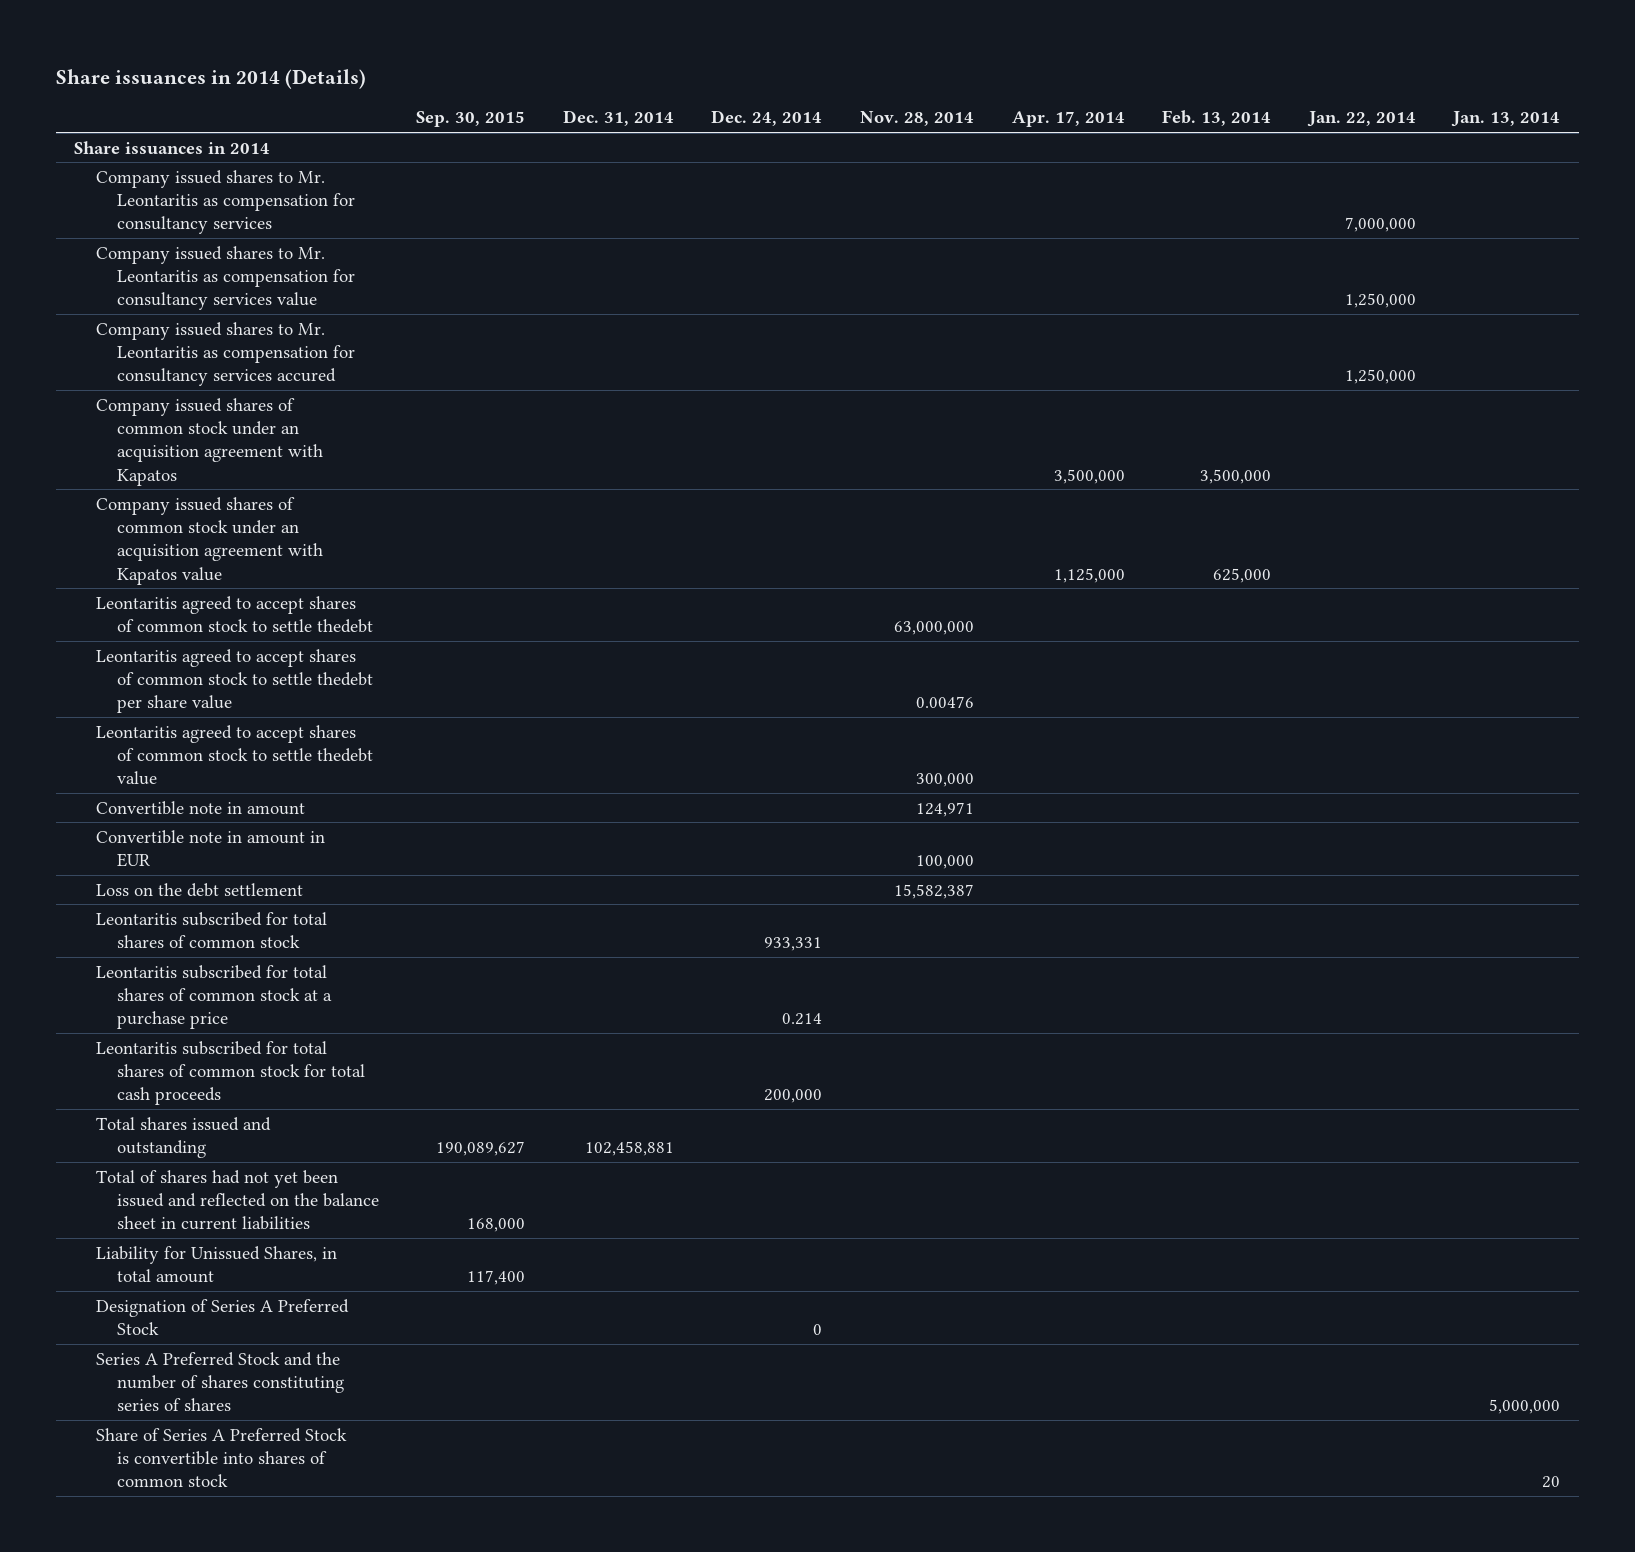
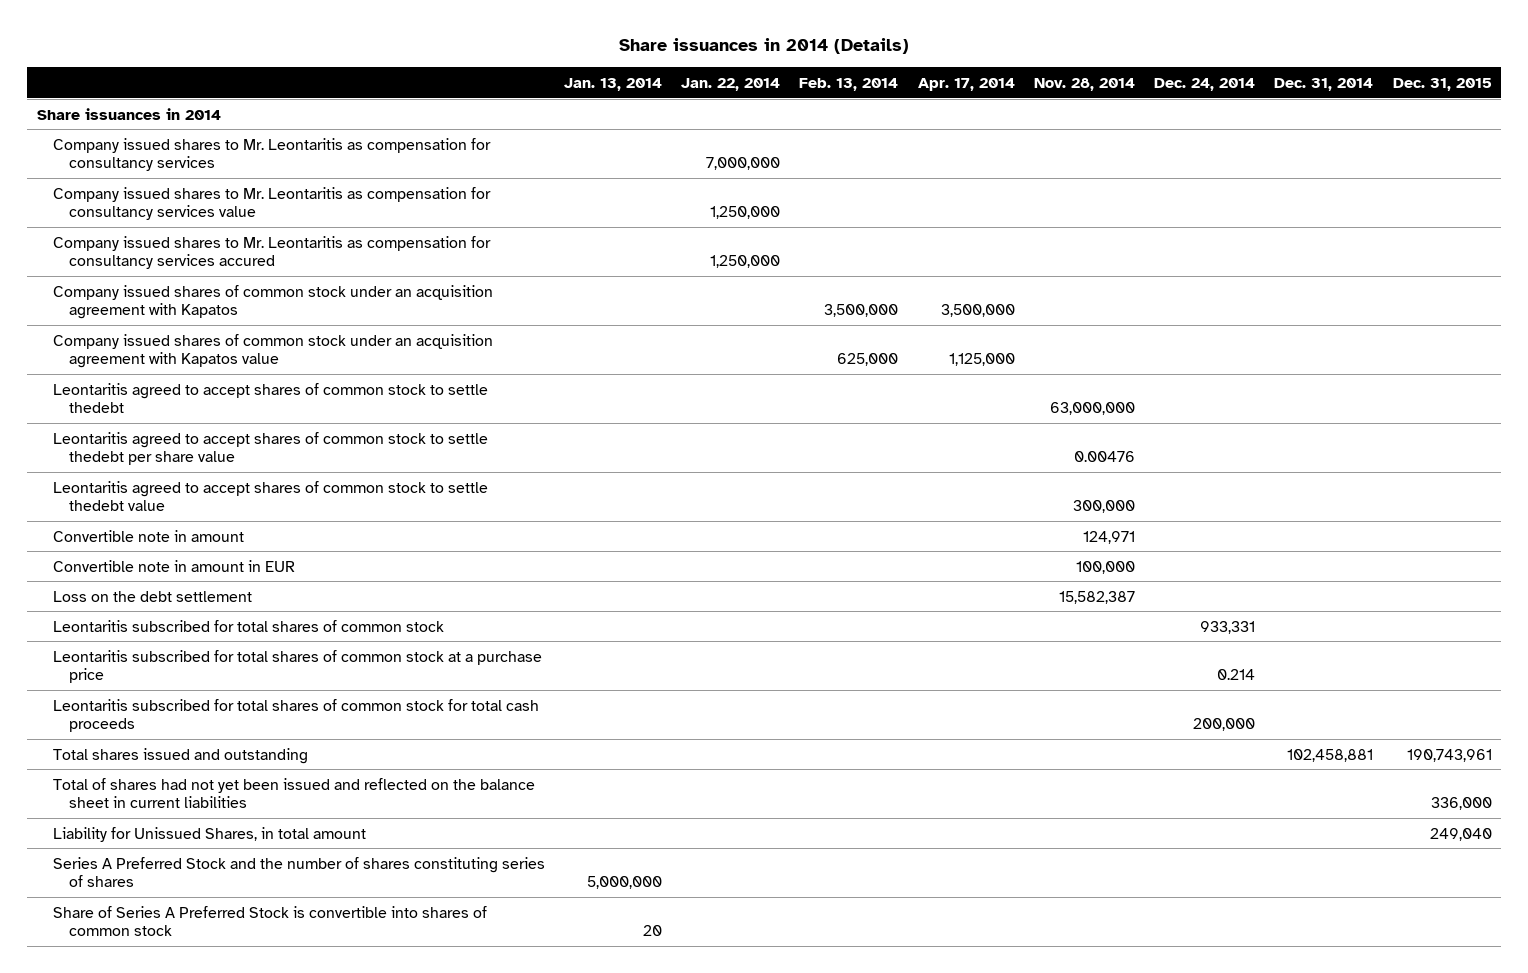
[416,111,526,128] Sep. 30, 2015 -> none
none -> [1392,77,1492,91] Dec. 31, 2015
[95,1298,349,1336] Designation of Series A Preferred Stock -> none

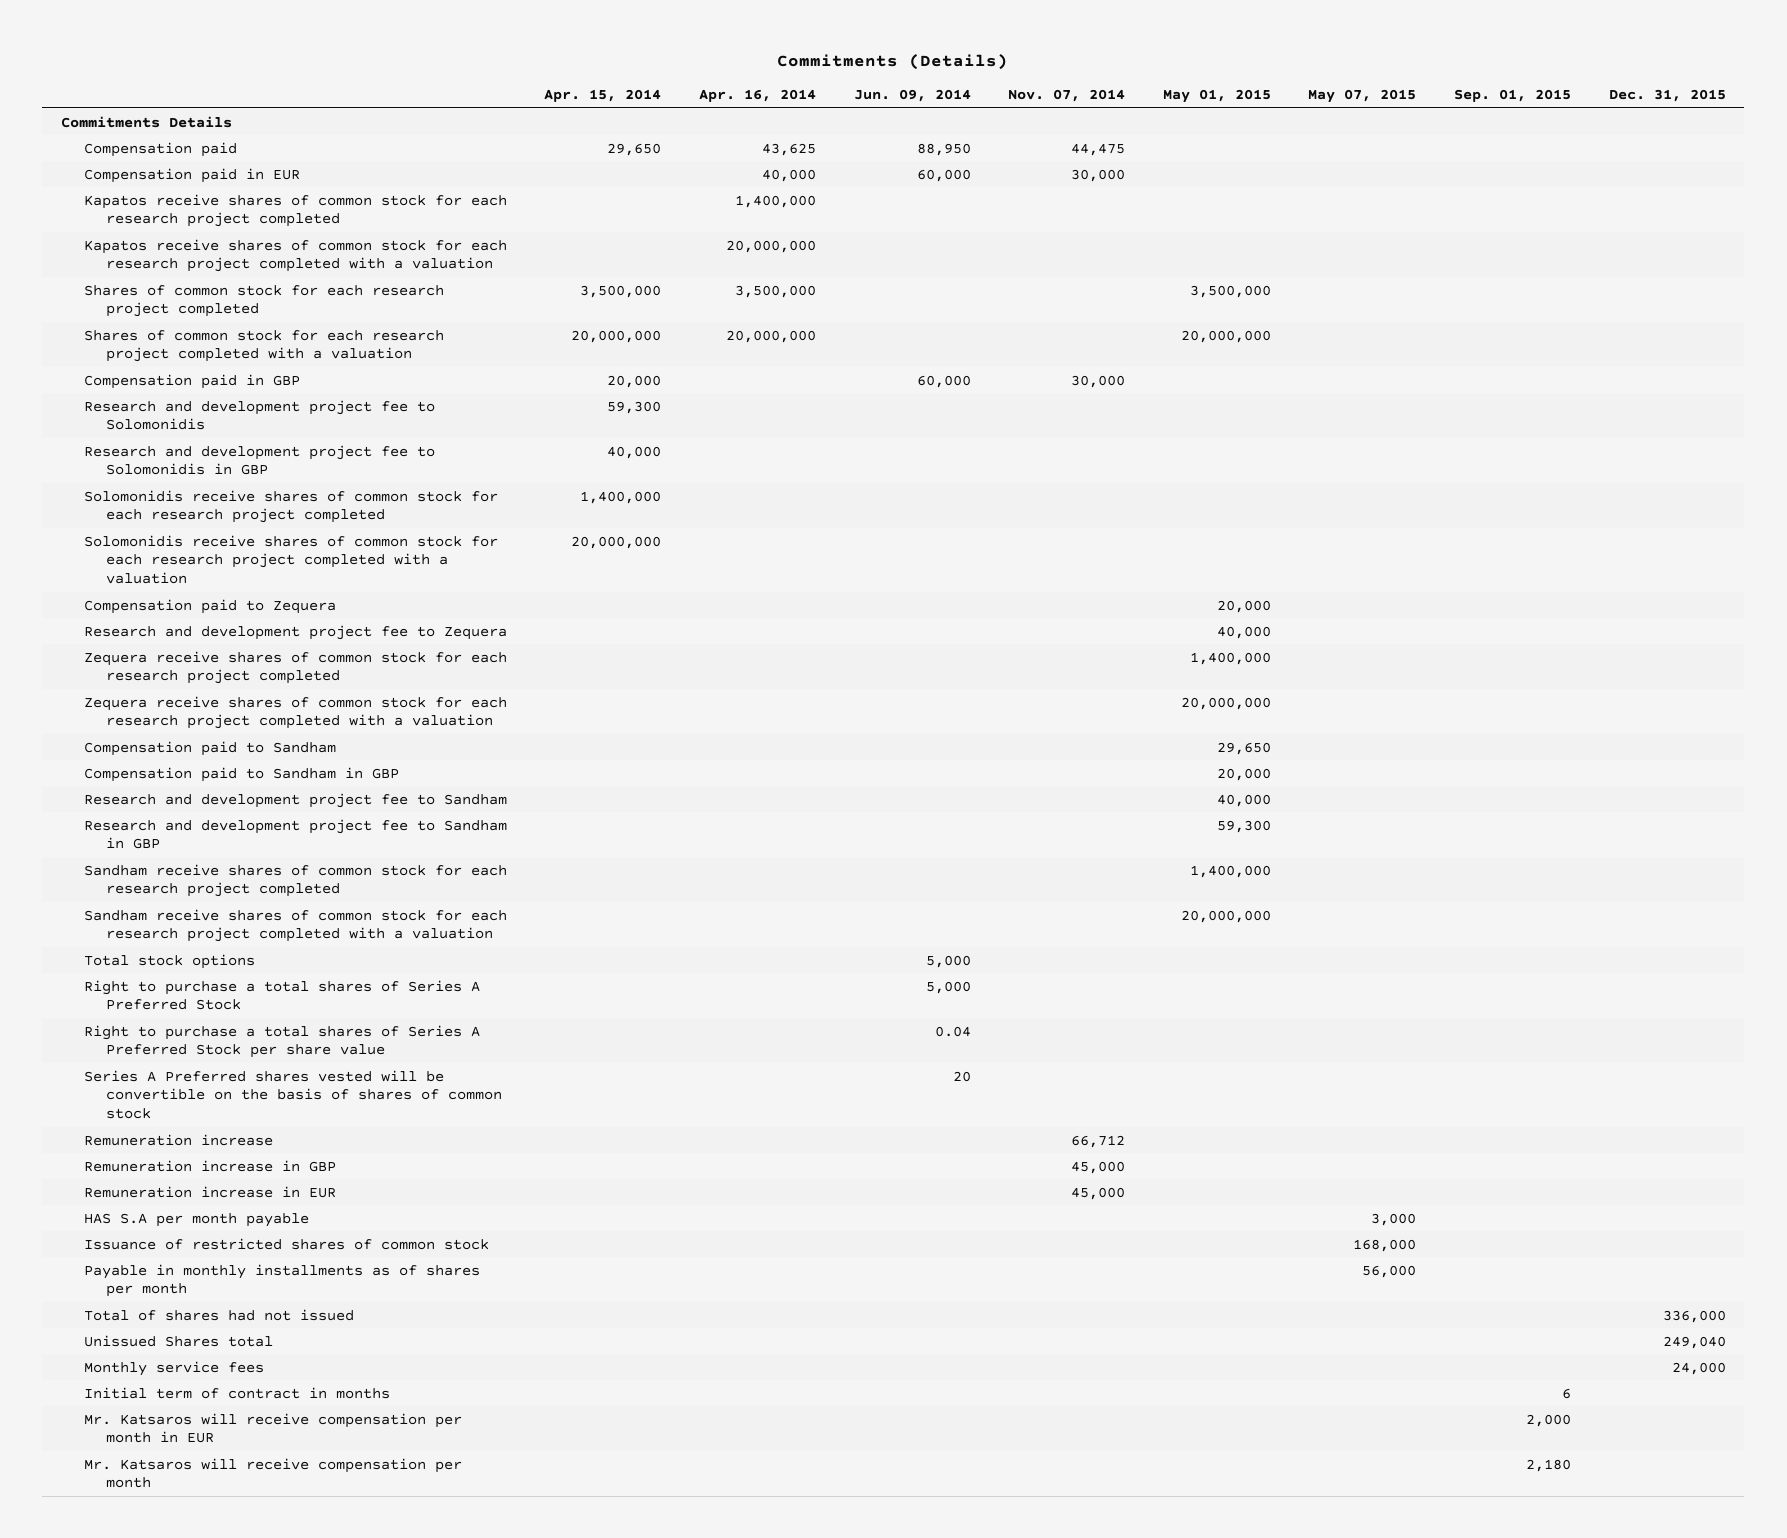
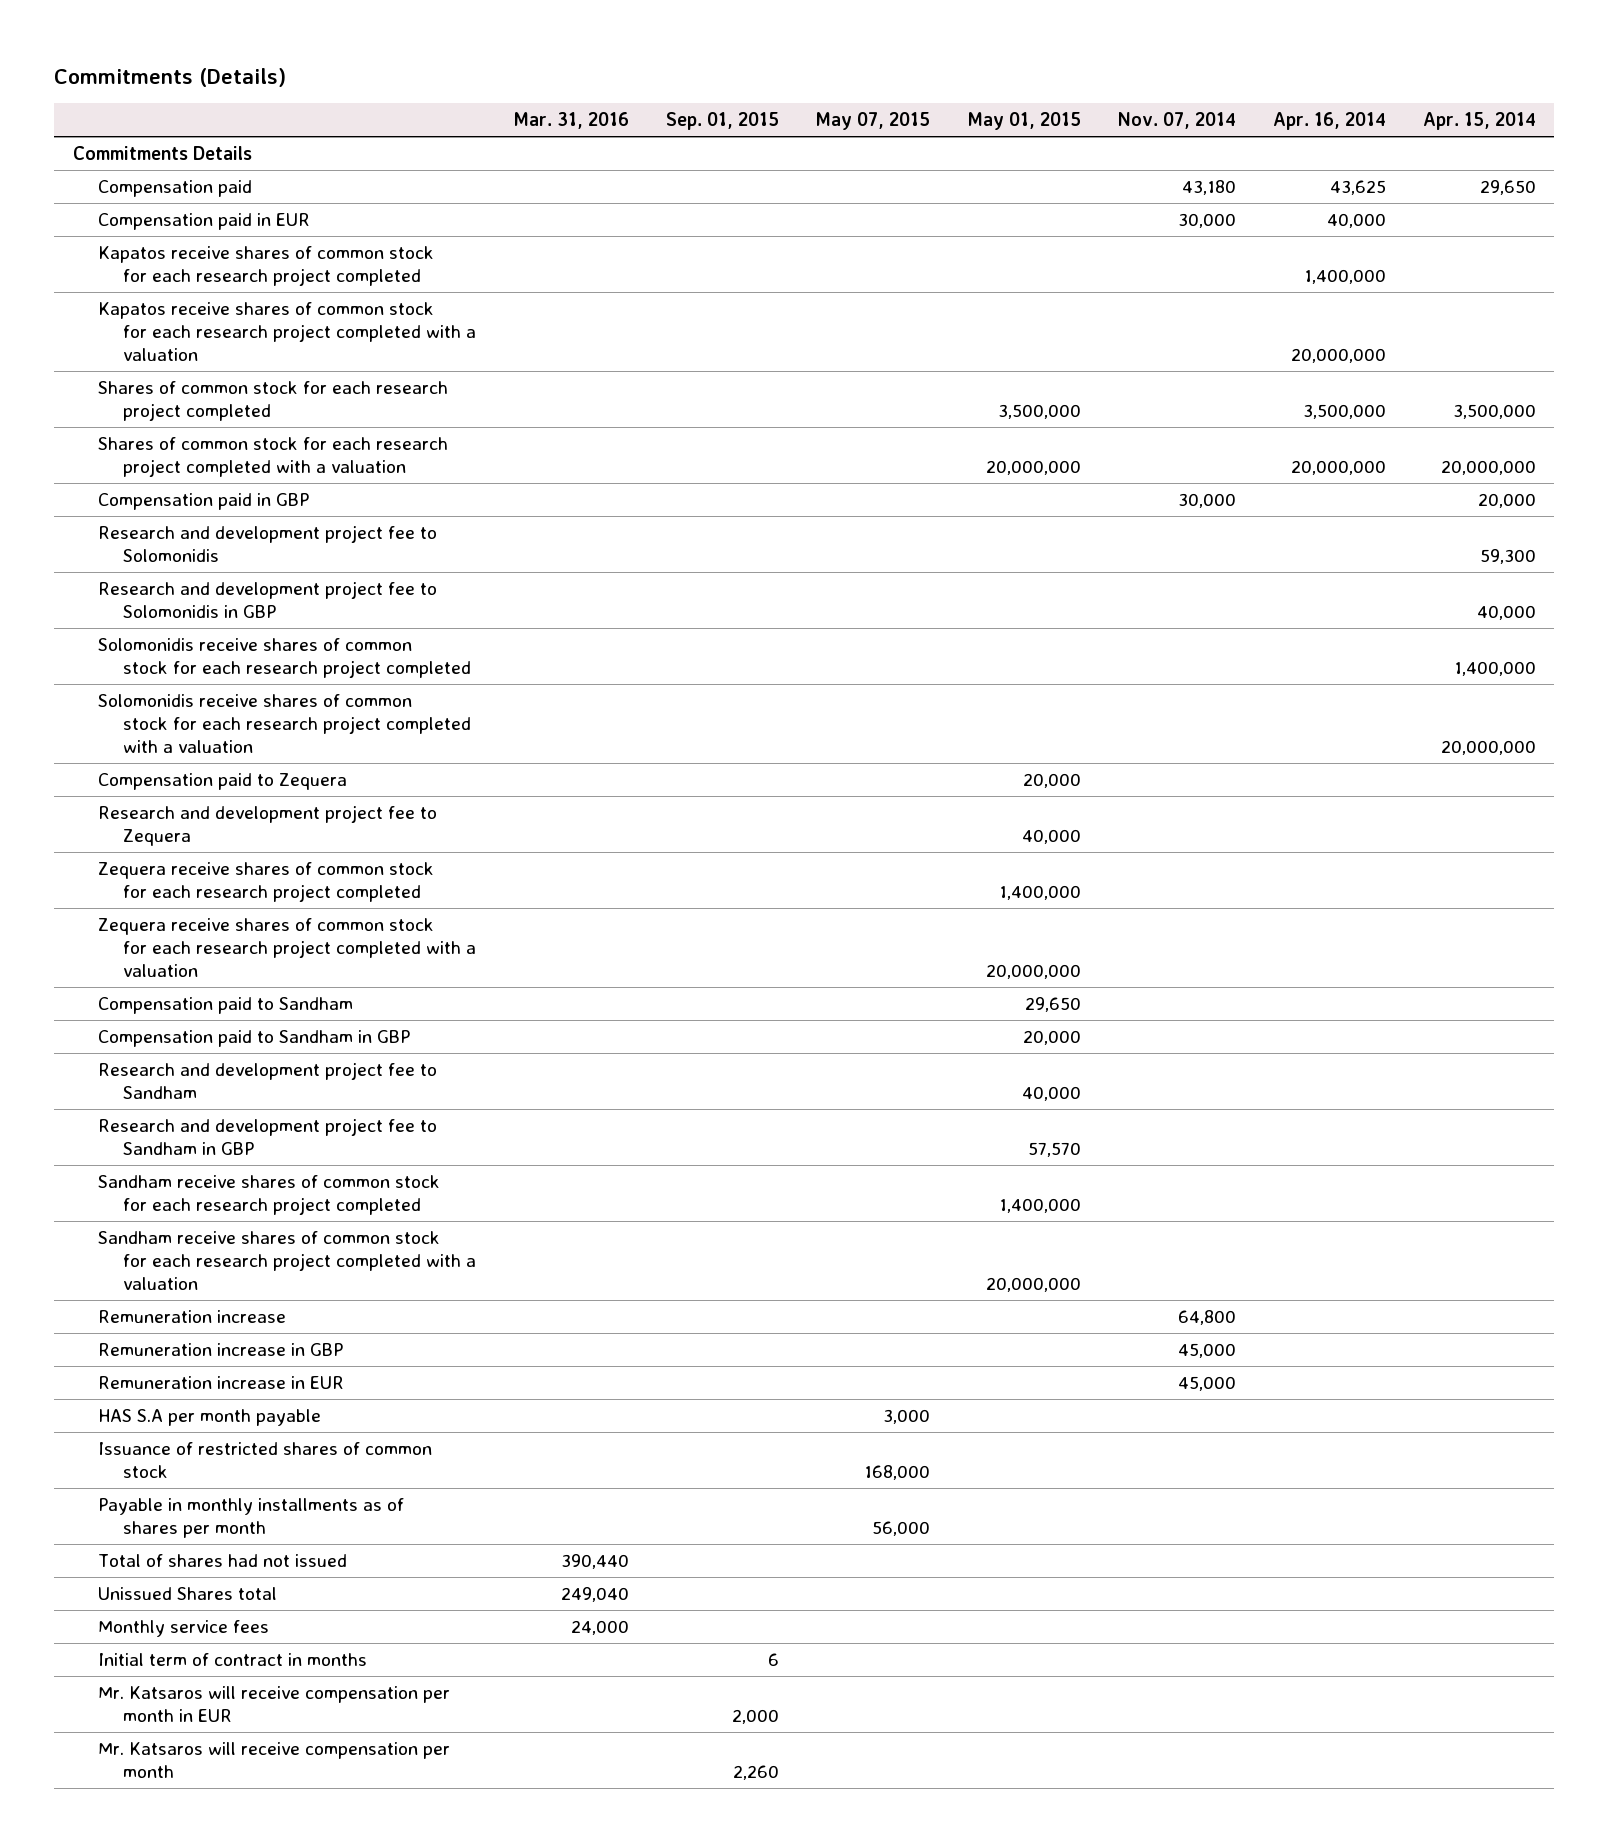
[853,89,971,103] Jun. 09, 2014 -> none
[1608,89,1726,103] Dec. 31, 2015 -> none
none -> [512,112,629,130] Mar. 31, 2016
[1071,142,1126,156] 44,475 -> [1182,180,1237,196] 43,180
[1216,819,1271,833] 59,300 -> [1027,1142,1081,1158] 57,570
[83,953,255,969] Total stock options -> none
[83,979,480,1011] Right to purchase a total shares of Series A Preferred Stock -> none
[83,1024,480,1059] Right to purchase a total shares of Series A Preferred Stock per share value -> none
[83,1069,503,1119] Series A Preferred shares vested will be convertible on the basis of shares of common stock -> none
[1071,1134,1126,1148] 66,712 -> [1178,1310,1237,1326] 64,800
[1525,1458,1571,1472] 2,180 -> [732,1765,779,1781] 2,260

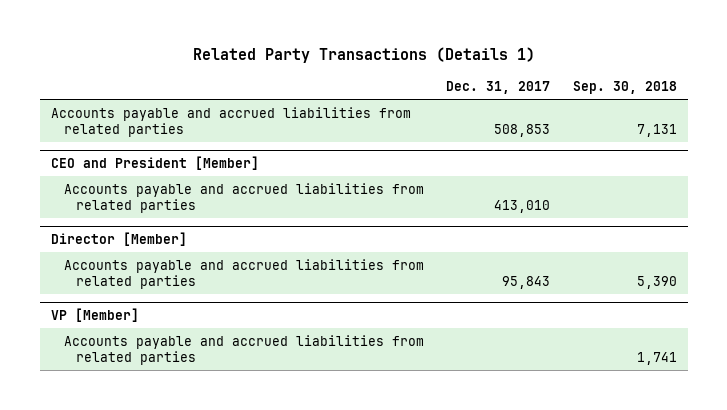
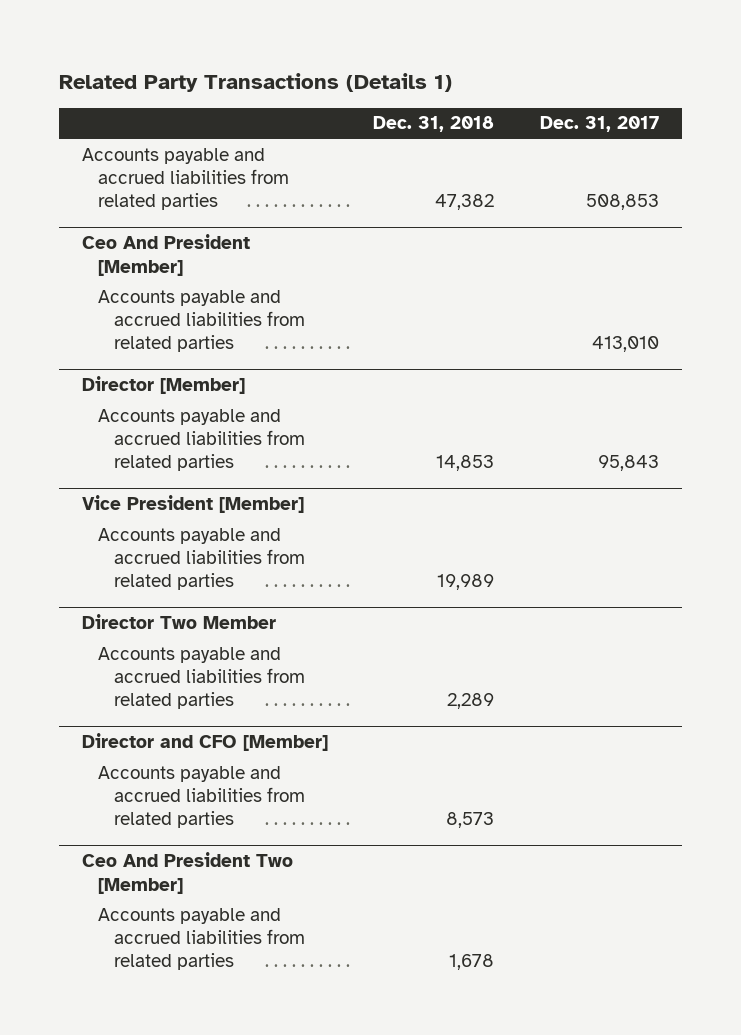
[572,80,677,94] Sep. 30, 2018 -> none
none -> [373,116,495,133] Dec. 31, 2018
[50,155,259,170] CEO and President [Member] -> [81,234,250,276] Ceo And President [Member]
[50,307,139,322] VP [Member] -> [81,495,304,514] Vice President [Member]
none -> [81,614,276,630] Director Two Member
none -> [97,646,306,710] Accounts payable and accrued liabilities from related parties
none -> [81,733,328,752] Director and CFO [Member]
none -> [97,765,306,829] Accounts payable and accrued liabilities from related parties
none -> [81,852,293,894] Ceo And President Two [Member]
none -> [97,907,306,971] Accounts payable and accrued liabilities from related parties

